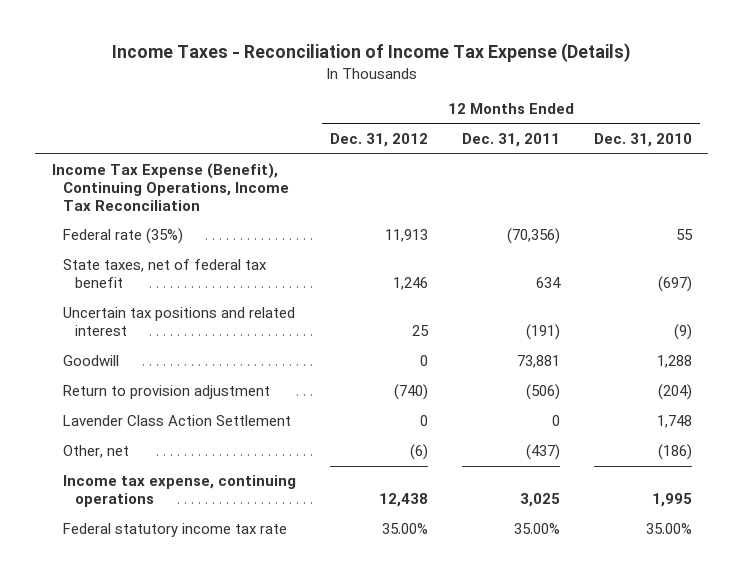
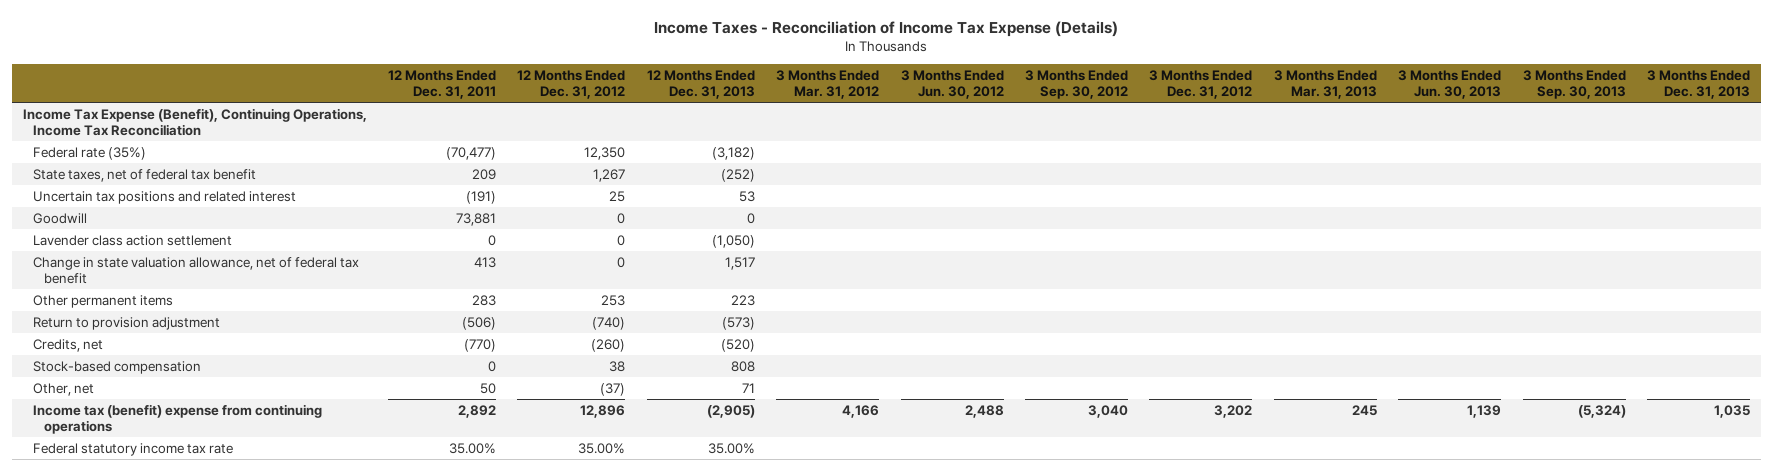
[593,133,692,148] Dec. 31, 2010 -> none
none -> [646,69,755,100] 12 Months Ended Dec. 31, 2013
none -> [776,69,880,100] 3 Months Ended Mar. 31, 2012
none -> [900,69,1004,100] 3 Months Ended Jun. 30, 2012
none -> [1025,69,1129,100] 3 Months Ended Sep. 30, 2012
none -> [1149,69,1253,100] 3 Months Ended Dec. 31, 2012
none -> [1273,69,1377,100] 3 Months Ended Mar. 31, 2013
none -> [1398,69,1502,100] 3 Months Ended Jun. 30, 2013
none -> [1522,69,1626,100] 3 Months Ended Sep. 30, 2013
none -> [1647,69,1751,100] 3 Months Ended Dec. 31, 2013
[385,229,429,243] 11,913 -> [584,146,626,160] 12,350
[506,228,560,245] (70,356) -> [445,146,496,160] (70,477)
[393,277,429,291] 1,246 -> [593,168,626,182] 1,267
[535,277,561,289] 634 -> [471,168,496,180] 209
none -> [33,234,233,246] Lavender class action settlement
none -> [33,256,360,285] Change in state valuation allowance, net of federal tax benefit
none -> [33,294,174,308] Other permanent items
[63,415,292,427] Lavender Class Action Settlement -> none
none -> [33,338,104,352] Credits, net
none -> [33,360,202,374] Stock-based compensation
[410,444,429,461] (6) -> [600,382,626,396] (37)
[525,444,560,461] (437) -> [479,382,496,394] 50
[63,475,297,508] Income tax expense, continuing operations -> [33,403,323,435] Income tax (benefit) expense from continuing operations
[379,493,429,508] 12,438 -> [580,404,626,418] 12,896
[519,493,560,508] 3,025 -> [457,404,496,418] 2,892

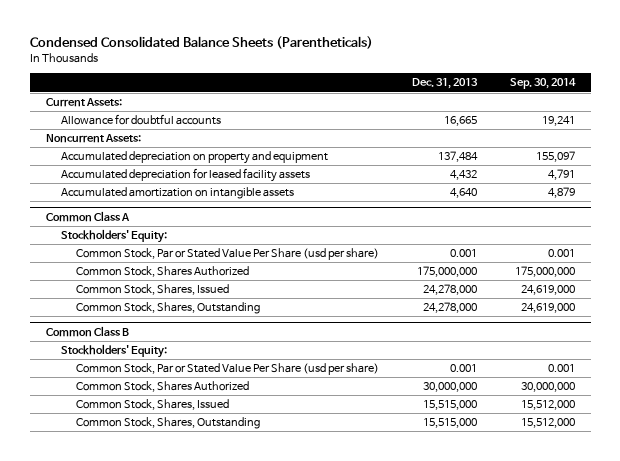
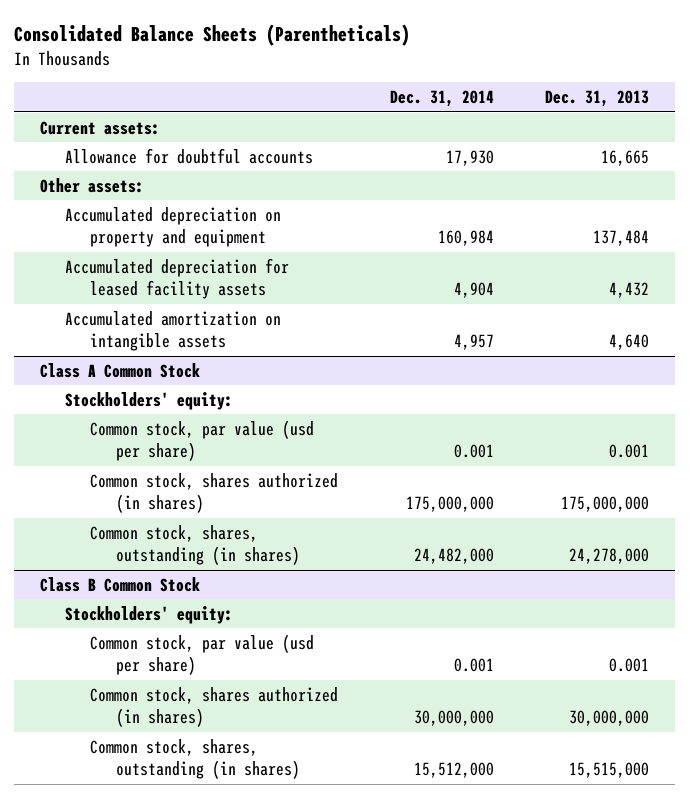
[29,35,373,49] Condensed Consolidated Balance Sheets (Parentheticals) -> [14,24,411,47] Consolidated Balance Sheets (Parentheticals)
[509,78,576,90] Sep. 30, 2014 -> none
none -> [389,89,494,107] Dec. 31, 2014
[45,98,122,108] Current Assets: -> [40,120,161,135] Current assets:
[45,134,141,144] Noncurrent Assets: -> [40,177,145,193] Other assets:
[76,284,230,296] Common Stock, Shares, Issued -> none
[76,399,230,411] Common Stock, Shares, Issued -> none
[45,211,130,223] Common Class A -> [40,362,201,378] Class A Common Stock
[61,229,168,244] Stockholders' Equity: -> [65,391,234,410] Stockholders' equity:
[76,248,380,261] Common Stock, Par or Stated Value Per Share (usd per share) -> [90,419,315,462] Common stock, par value (usd per share)
[76,266,250,278] Common Stock, Shares Authorized -> [90,472,339,514] Common stock, shares authorized (in shares)
[76,302,261,315] Common Stock, Shares, Outstanding -> [90,524,300,566] Common stock, shares, outstanding (in shares)
[45,326,129,338] Common Class B -> [40,576,201,592] Class B Common Stock
[61,344,168,359] Stockholders' Equity: -> [65,605,234,624] Stockholders' equity:
[76,363,380,376] Common Stock, Par or Stated Value Per Share (usd per share) -> [90,633,315,676] Common stock, par value (usd per share)
[76,381,250,393] Common Stock, Shares Authorized -> [90,686,339,728] Common stock, shares authorized (in shares)
[76,417,261,430] Common Stock, Shares, Outstanding -> [90,738,300,780] Common stock, shares, outstanding (in shares)

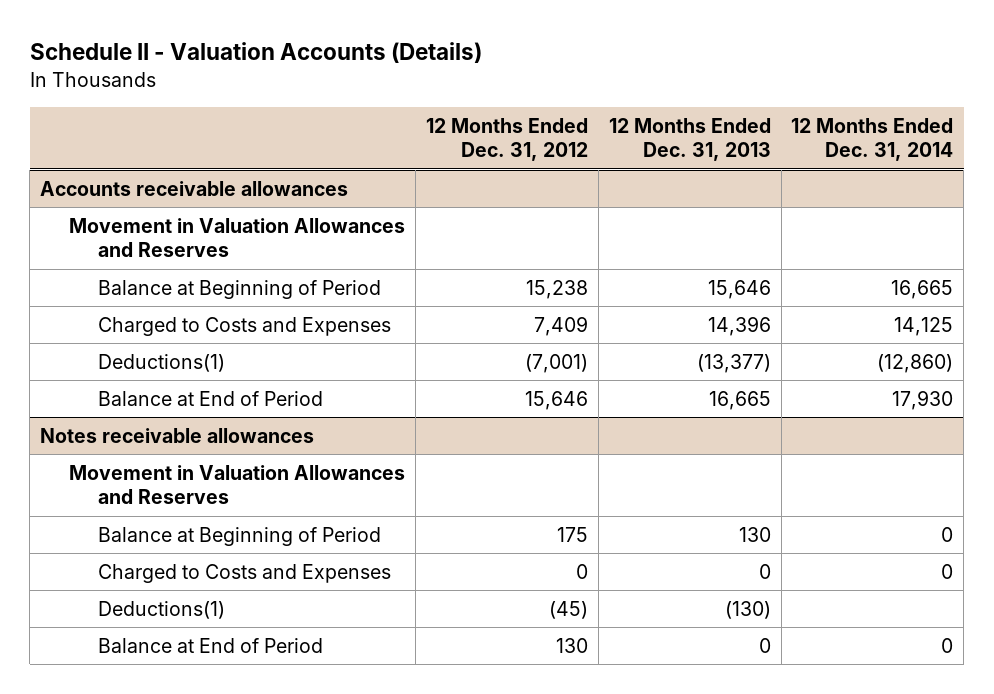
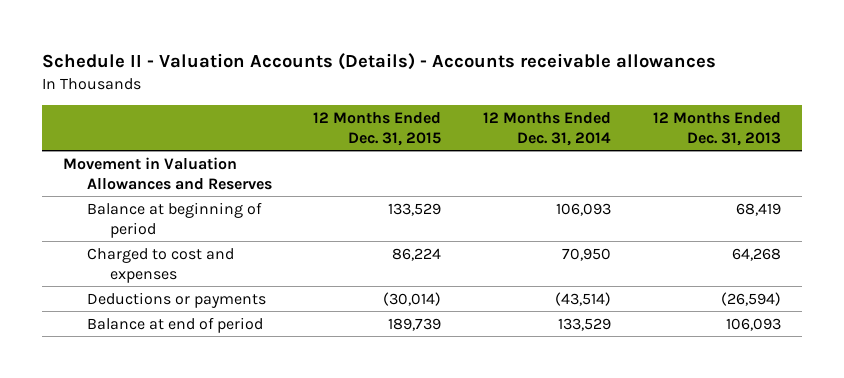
[29,42,482,64] Schedule II - Valuation Accounts (Details) -> [41,52,716,70] Schedule II - Valuation Accounts (Details) - Accounts receivable allowances
[425,117,588,162] 12 Months Ended Dec. 31, 2012 -> none
none -> [313,111,442,146] 12 Months Ended Dec. 31, 2015
[40,180,349,196] Accounts receivable allowances -> none
[40,427,315,443] Notes receivable allowances -> none
[68,464,405,505] Movement in Valuation Allowances and Reserves -> none
[97,526,381,546] Balance at Beginning of Period -> none
[97,563,391,583] Charged to Costs and Expenses -> none
[97,600,225,619] Deductions(1) -> none
[97,637,323,653] Balance at End of Period -> none
[97,279,381,299] Balance at Beginning of Period -> [86,201,262,238] Balance at beginning of period
[707,279,771,299] 15,646 -> [736,202,782,216] 68,419
[891,279,954,299] 16,665 -> [556,202,612,216] 106,093
[97,316,391,336] Charged to Costs and Expenses -> [86,247,234,283] Charged to cost and expenses
[707,315,771,336] 14,396 -> [732,247,782,261] 64,268
[894,316,954,336] 14,125 -> [562,247,612,261] 70,950
[97,353,225,372] Deductions(1) -> [86,291,266,308] Deductions or payments
[696,353,771,373] (13,377) -> [721,291,782,306] (26,594)
[877,353,954,373] (12,860) -> [555,291,612,306] (43,514)
[97,390,323,406] Balance at End of Period -> [86,316,263,333] Balance at end of period
[708,390,771,410] 16,665 -> [726,317,782,331] 106,093
[892,389,954,410] 17,930 -> [558,317,612,331] 133,529

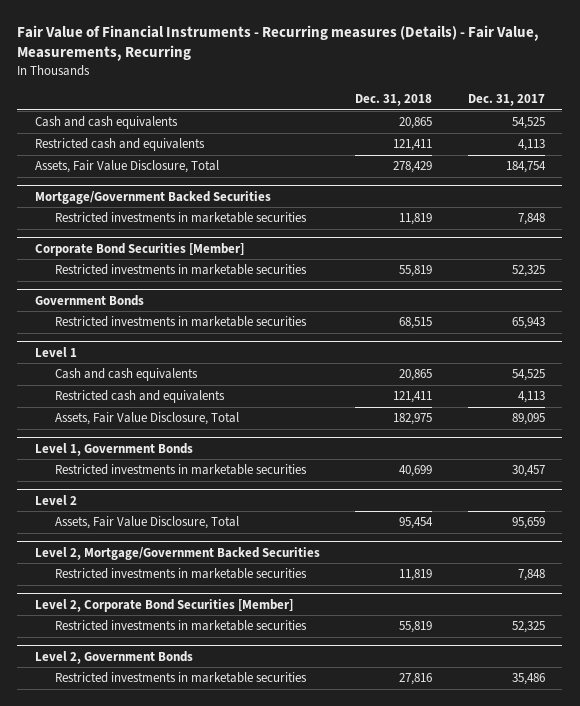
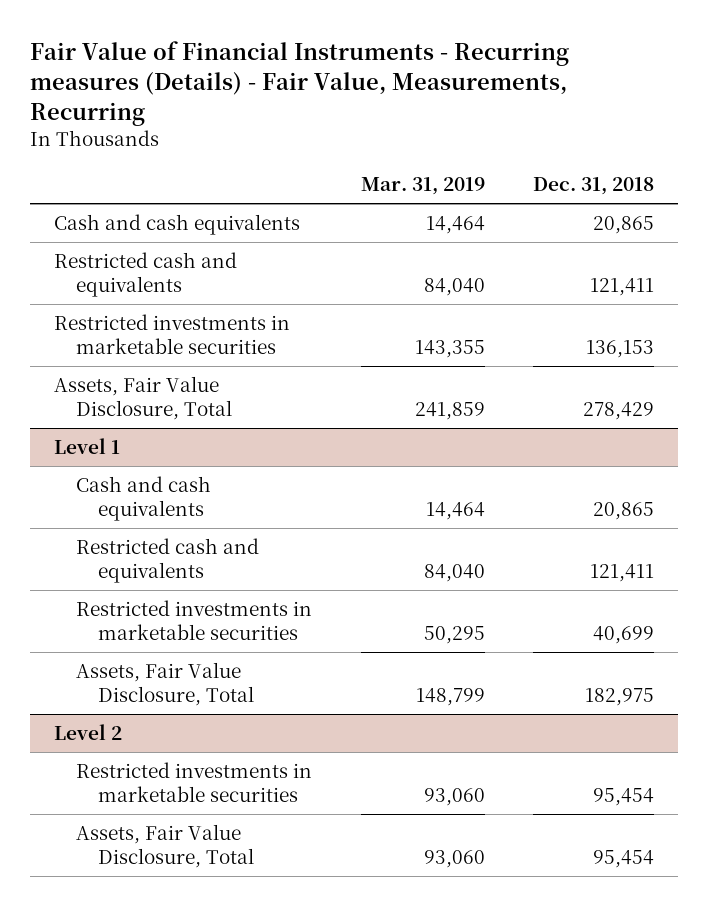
[467,94,545,107] Dec. 31, 2017 -> none
none -> [360,177,485,196] Mar. 31, 2019
none -> [54,314,291,355] Restricted investments in marketable securities
[34,190,271,204] Mortgage/Government Backed Securities -> none
[54,212,307,224] Restricted investments in marketable securities -> none
[34,242,244,256] Corporate Bond Securities [Member] -> none
[54,264,307,276] Restricted investments in marketable securities -> none
[34,294,144,306] Government Bonds -> none
[54,316,307,328] Restricted investments in marketable securities -> none
[34,442,193,456] Level 1, Government Bonds -> none
[54,412,239,426] Assets, Fair Value Disclosure, Total -> [76,662,254,707] Assets, Fair Value Disclosure, Total
none -> [76,762,313,803] Restricted investments in marketable securities
[34,546,320,560] Level 2, Mortgage/Government Backed Securities -> none
[54,568,307,580] Restricted investments in marketable securities -> none
[34,598,293,612] Level 2, Corporate Bond Securities [Member] -> none
[54,620,307,632] Restricted investments in marketable securities -> none
[34,650,193,664] Level 2, Government Bonds -> none
[54,672,307,684] Restricted investments in marketable securities -> none

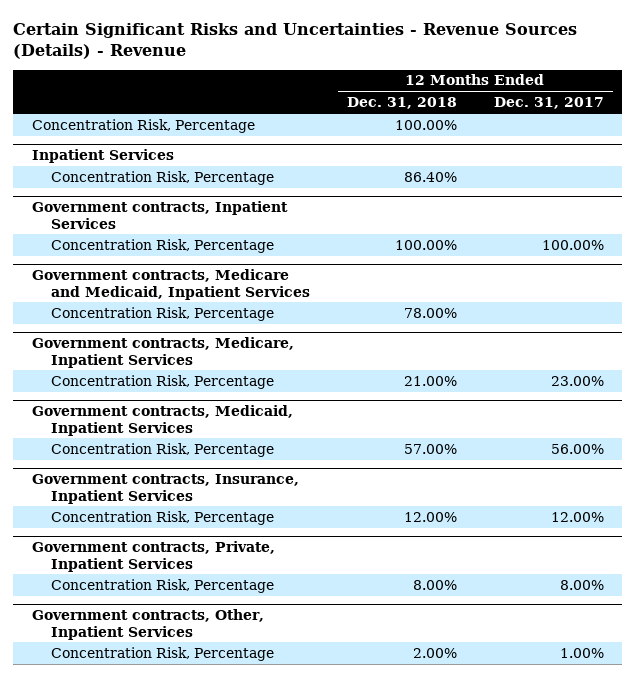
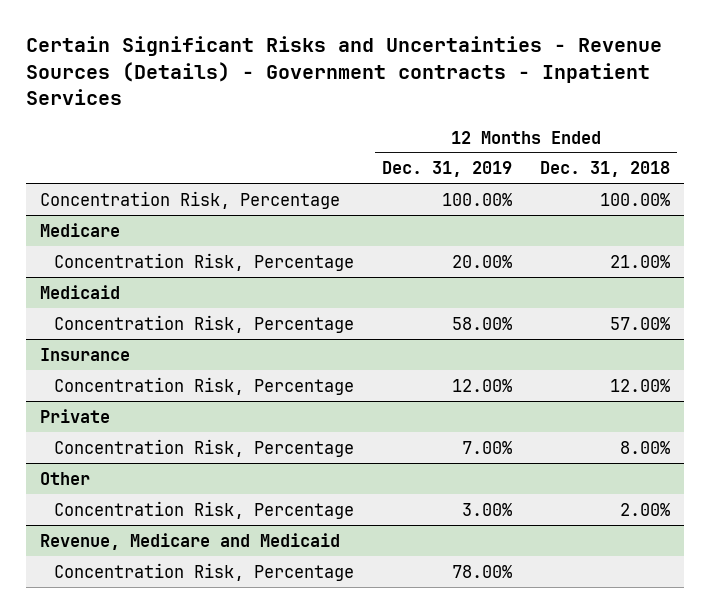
[13,22,578,59] Certain Significant Risks and Uncertainties - Revenue Sources (Details) - Revenue -> [25,36,662,105] Certain Significant Risks and Uncertainties - Revenue Sources (Details) - Government contracts - Inpatient Services
[493,97,604,110] Dec. 31, 2017 -> none
none -> [382,161,513,178] Dec. 31, 2019
[31,149,174,164] Inpatient Services -> none
[50,170,274,185] Concentration Risk, Percentage -> none
[31,201,288,229] Government contracts, Inpatient Services -> none
[50,238,274,253] Concentration Risk, Percentage -> none
[31,269,310,300] Government contracts, Medicare and Medicaid, Inpatient Services -> none
[50,306,274,321] Concentration Risk, Percentage -> none
[31,337,294,368] Government contracts, Medicare, Inpatient Services -> none
none -> [39,222,120,237] Medicare
[31,405,293,436] Government contracts, Medicaid, Inpatient Services -> none
none -> [39,284,120,299] Medicaid
[31,474,299,504] Government contracts, Insurance, Inpatient Services -> none
none -> [39,347,130,361] Insurance
[31,541,275,572] Government contracts, Private, Inpatient Services -> none
none -> [39,408,110,423] Private
[31,609,264,640] Government contracts, Other, Inpatient Services -> none
none -> [39,471,90,485] Other
none -> [39,532,340,550] Revenue, Medicare and Medicaid
none -> [54,562,355,581] Concentration Risk, Percentage

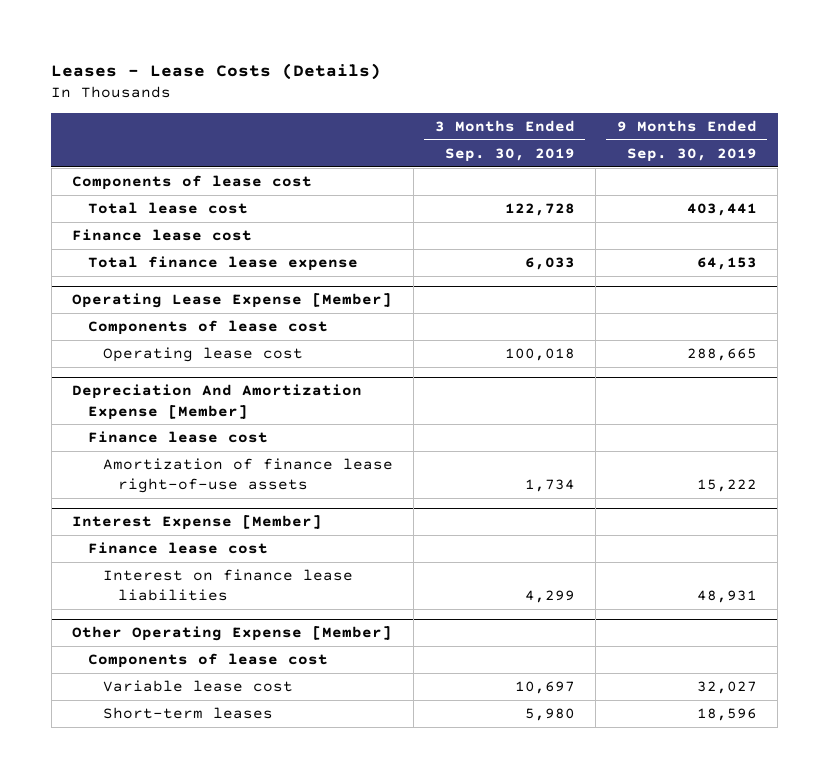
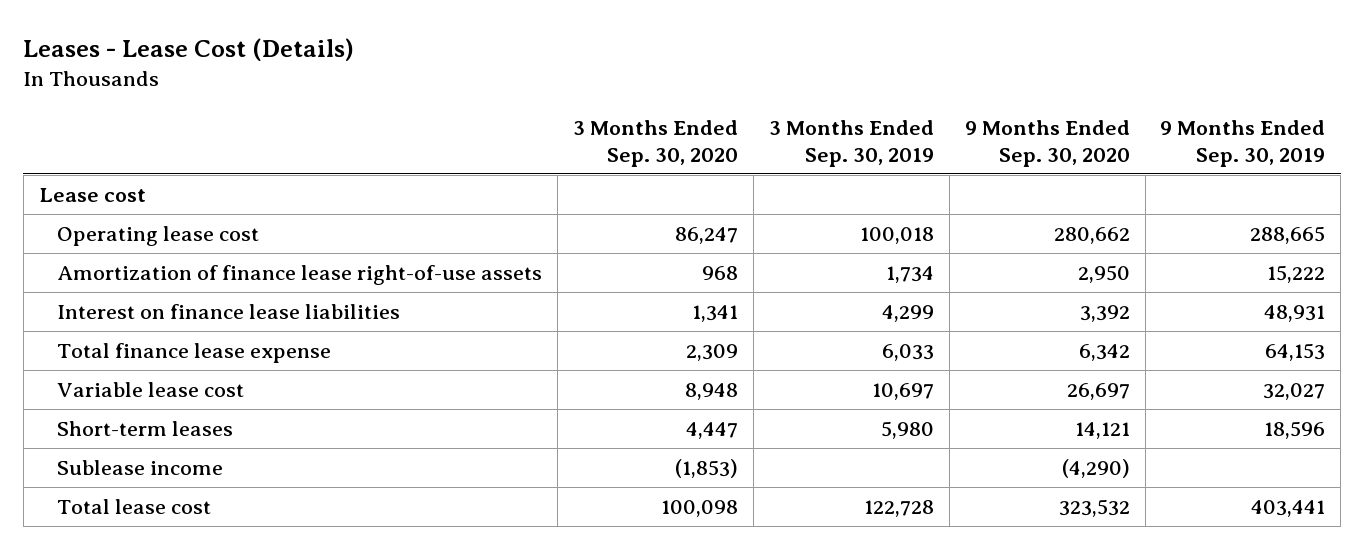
[51,62,382,80] Leases - Lease Costs (Details) -> [23,37,355,61] Leases - Lease Cost (Details)
none -> [572,119,738,167] 3 Months Ended Sep. 30, 2020
none -> [964,119,1130,167] 9 Months Ended Sep. 30, 2020
[72,229,253,242] Finance lease cost -> none
[72,293,393,309] Operating Lease Expense [Member] -> none
[87,320,328,336] Components of lease cost -> none
[72,175,313,191] Components of lease cost -> [38,187,146,202] Lease cost
[72,384,363,420] Depreciation And Amortization Expense [Member] -> none
[87,431,268,444] Finance lease cost -> none
[72,515,323,531] Interest Expense [Member] -> none
[87,542,268,555] Finance lease cost -> none
[72,626,393,642] Other Operating Expense [Member] -> none
[87,653,328,669] Components of lease cost -> none
[87,256,358,272] Total finance lease expense -> [57,342,332,363] Total finance lease expense
none -> [57,459,224,475] Sublease income
[87,202,248,215] Total lease cost -> [57,498,212,514] Total lease cost

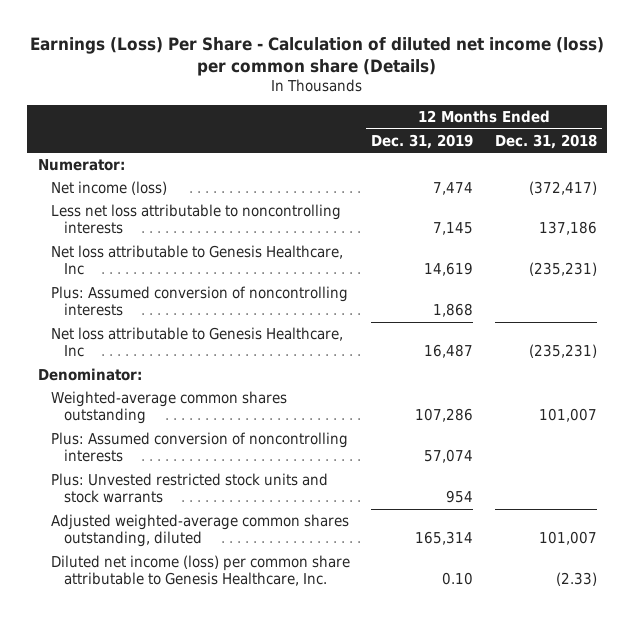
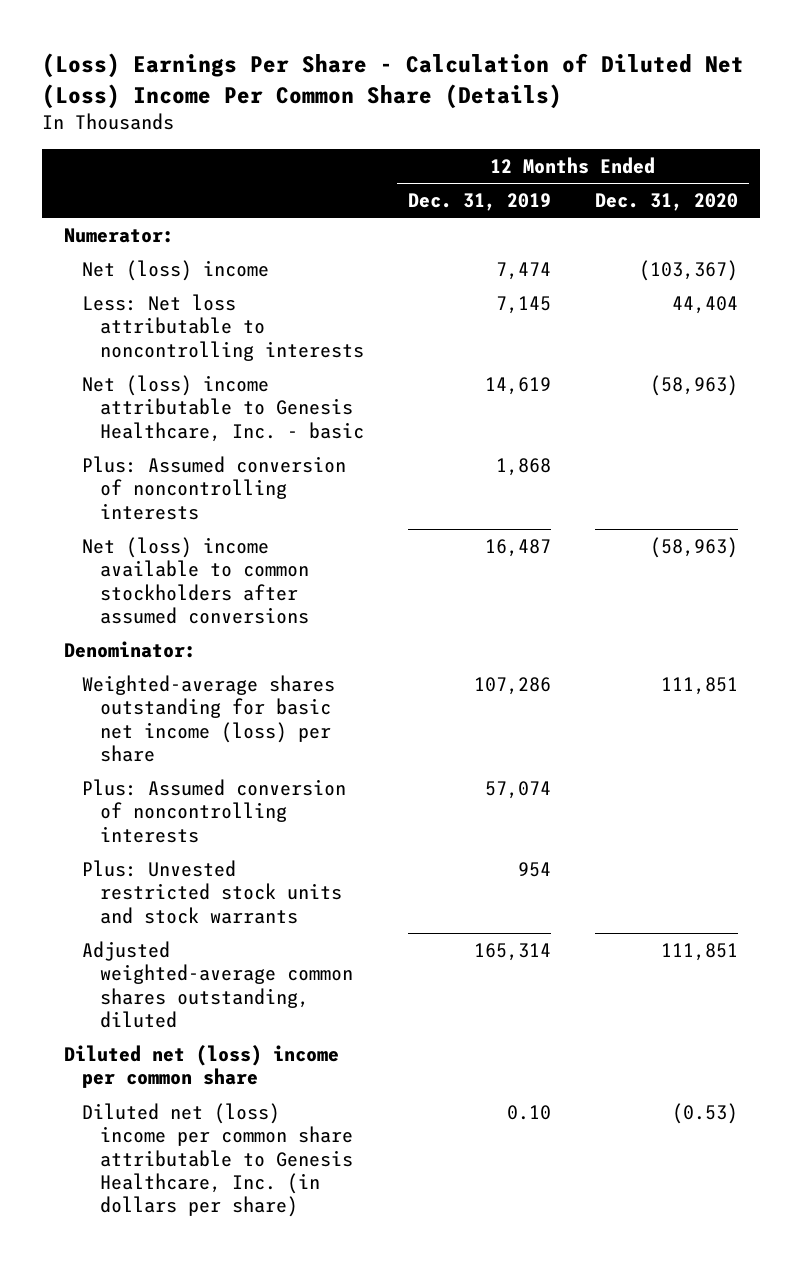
[30,36,605,76] Earnings (Loss) Per Share - Calculation of diluted net income (loss) per common share (Details) -> [41,53,744,109] (Loss) Earnings Per Share - Calculation of Diluted Net (Loss) Income Per Common Share (Details)
[494,133,597,149] Dec. 31, 2018 -> none
none -> [595,193,739,212] Dec. 31, 2020
[51,180,168,195] Net income (loss) -> [81,260,269,282] Net (loss) income
[51,203,342,235] Less net loss attributable to noncontrolling interests -> [81,294,365,361] Less: Net loss attributable to noncontrolling interests
[51,244,344,276] Net loss attributable to Genesis Healthcare, Inc -> [81,375,365,442] Net (loss) income attributable to Genesis Healthcare, Inc. - basic
[51,326,344,358] Net loss attributable to Genesis Healthcare, Inc -> [81,537,310,624] Net (loss) income available to common stockholders after assumed conversions
[51,390,288,425] Weighted-average common shares outstanding -> [81,675,335,762] Weighted-average shares outstanding for basic net income (loss) per share
none -> [63,1045,339,1089] Diluted net (loss) income per common share
[51,554,351,587] Diluted net income (loss) per common share attributable to Genesis Healthcare, Inc. -> [81,1103,354,1218] Diluted net (loss) income per common share attributable to Genesis Healthcare, Inc. (in dollars per share)

